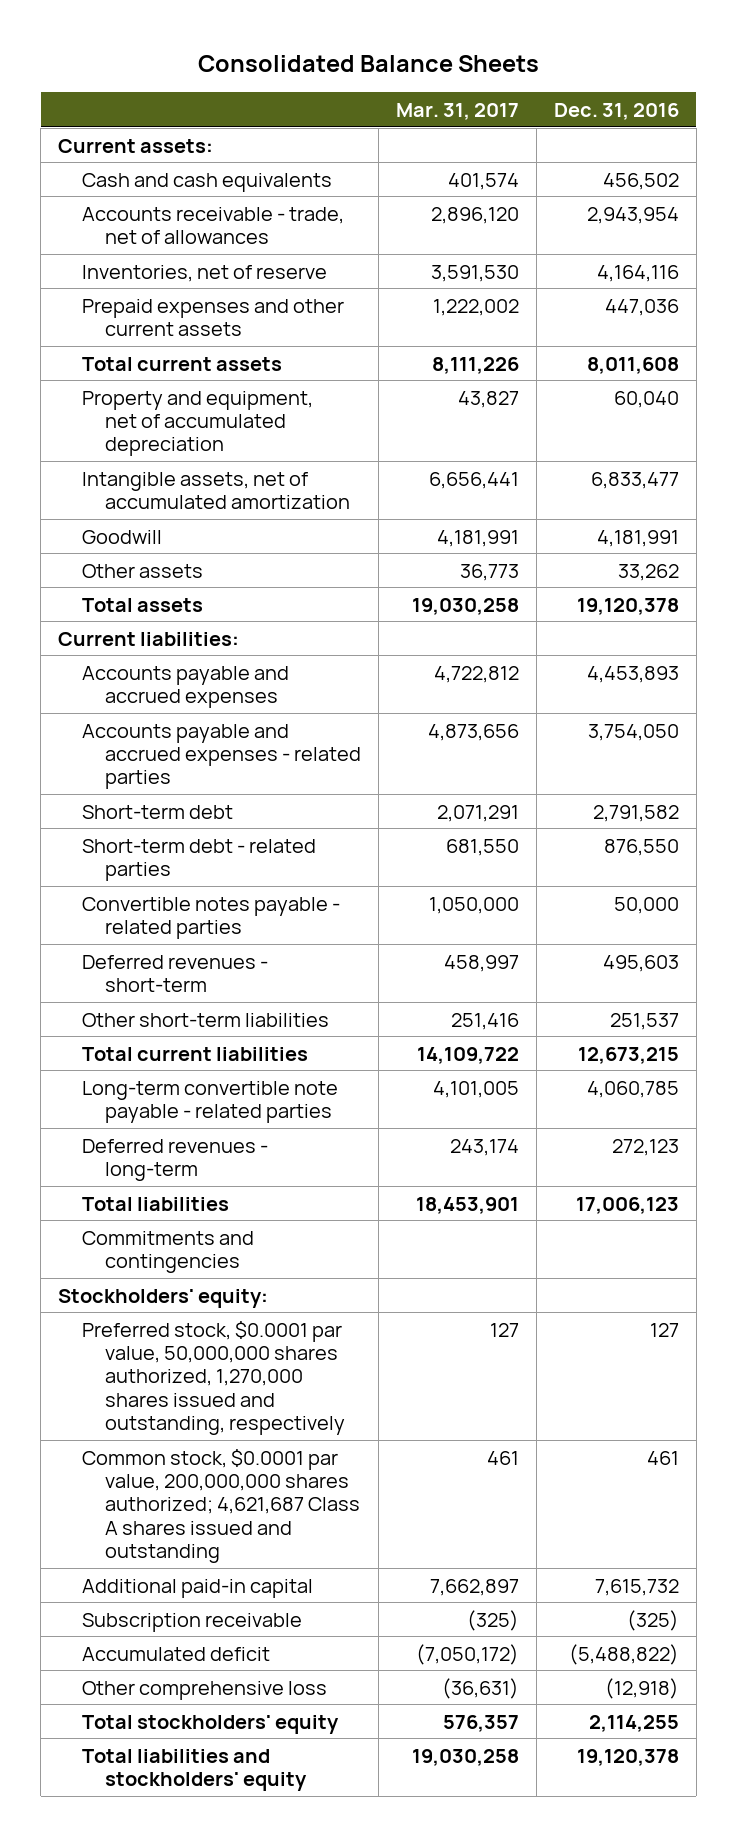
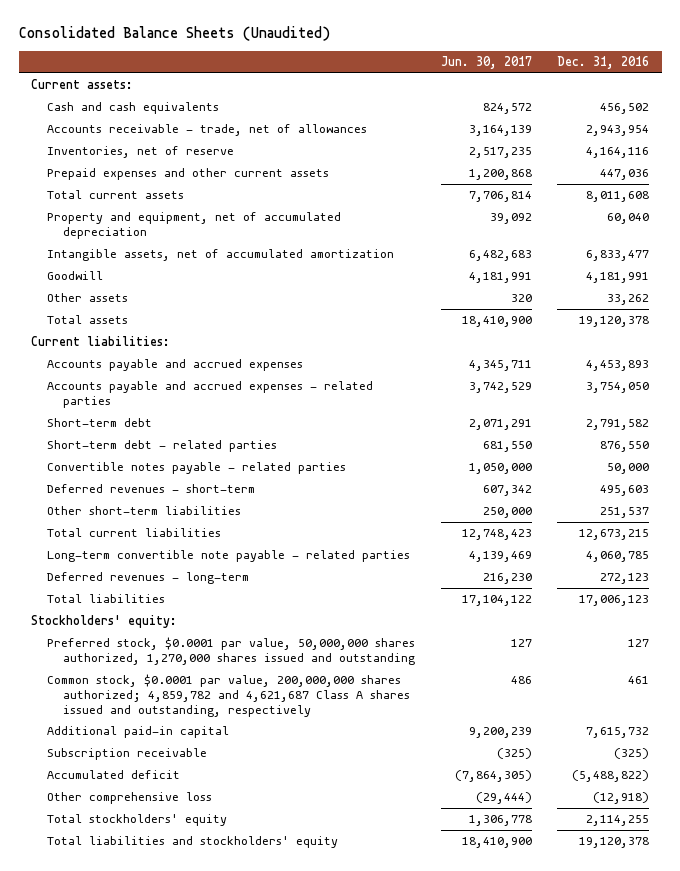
[197,55,539,73] Consolidated Balance Sheets -> [18,26,330,42] Consolidated Balance Sheets (Unaudited)
[395,102,519,120] Mar. 31, 2017 -> none
none -> [440,56,532,70] Jun. 30, 2017
[81,1230,254,1273] Commitments and contingencies -> none
[81,1320,345,1436] Preferred stock, $0.0001 par value, 50,000,000 shares authorized, 1,270,000 shares issued and outstanding, respectively -> [47,637,416,666] Preferred stock, $0.0001 par value, 50,000,000 shares authorized, 1,270,000 shares issued and outstanding
[81,1448,360,1564] Common stock, $0.0001 par value, 200,000,000 shares authorized; 4,621,687 Class A shares issued and outstanding -> [47,674,411,717] Common stock, $0.0001 par value, 200,000,000 shares authorized; 4,859,782 and 4,621,687 Class A shares issued and outstanding, respectively

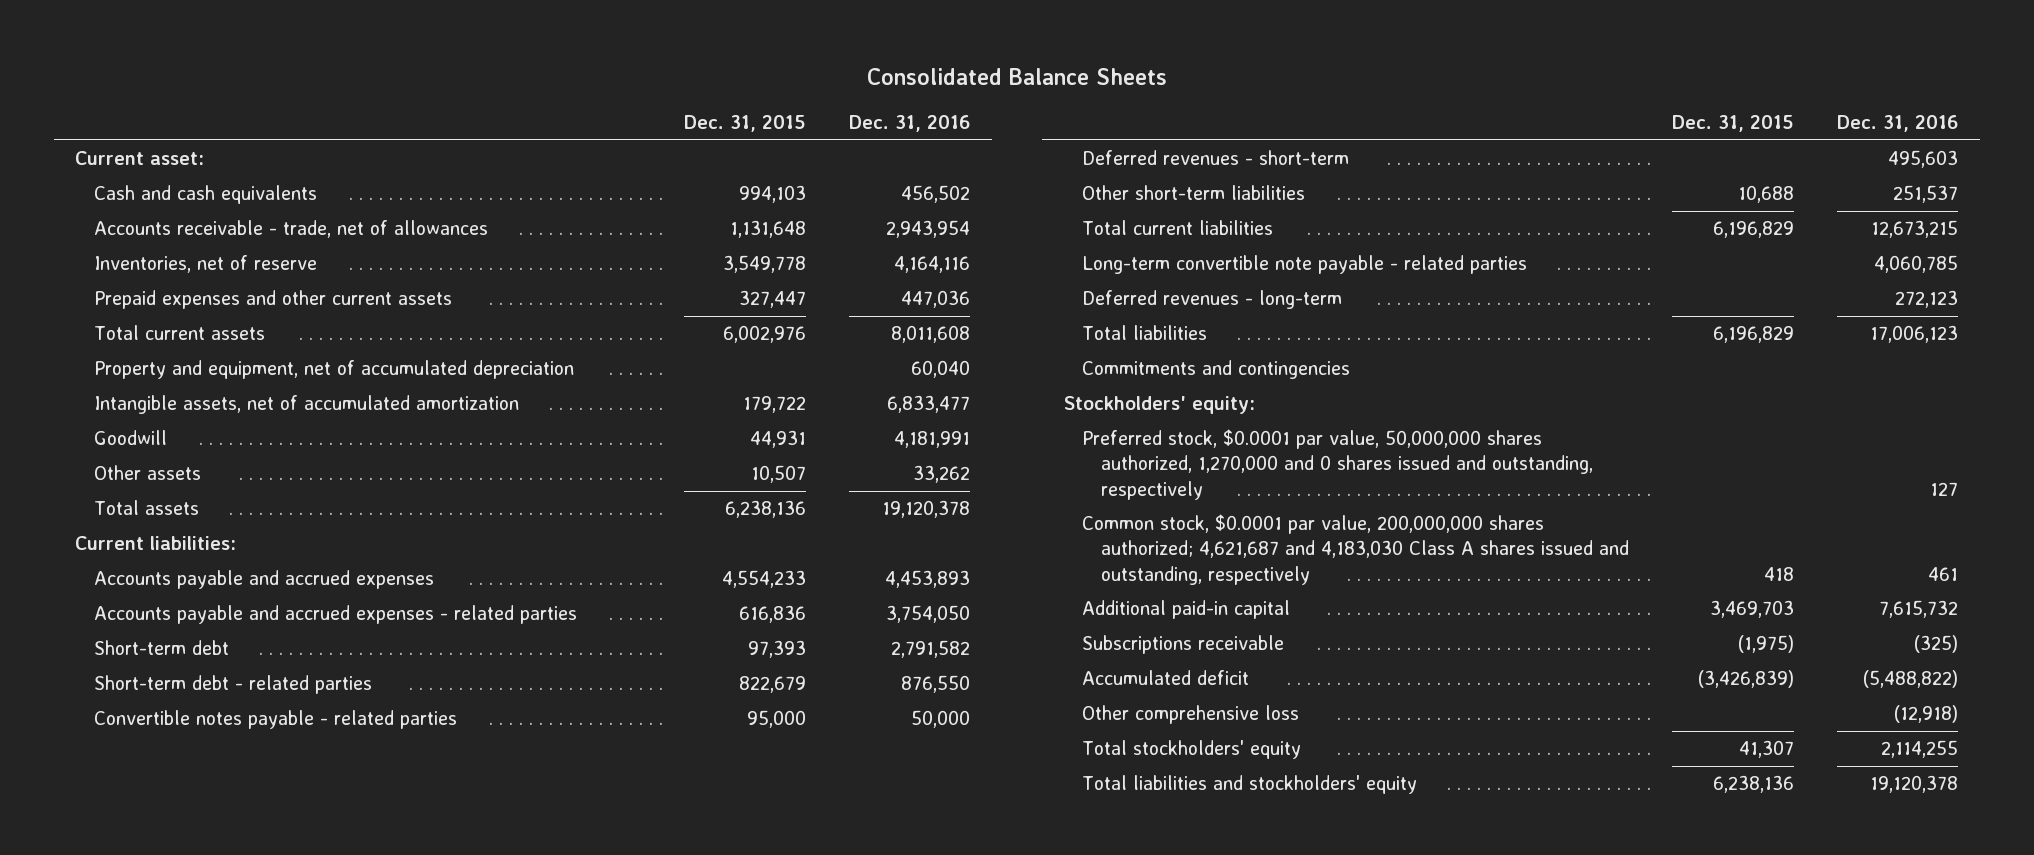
[18,26,330,42] Consolidated Balance Sheets (Unaudited) -> [866,67,1167,85] Consolidated Balance Sheets
[440,56,532,70] Jun. 30, 2017 -> none
none -> [684,115,807,133] Dec. 31, 2015
[31,79,134,90] Current assets: -> [75,151,205,166] Current asset:
none -> [1082,360,1351,380] Commitments and contingencies
[47,637,416,666] Preferred stock, $0.0001 par value, 50,000,000 shares authorized, 1,270,000 shares issued and outstanding -> [1082,429,1594,500] Preferred stock, $0.0001 par value, 50,000,000 shares authorized, 1,270,000 and 0 shares issued and outstanding, respectively
[47,674,411,717] Common stock, $0.0001 par value, 200,000,000 shares authorized; 4,859,782 and 4,621,687 Class A shares issued and outstanding, respectively -> [1082,514,1630,585] Common stock, $0.0001 par value, 200,000,000 shares authorized; 4,621,687 and 4,183,030 Class A shares issued and outstanding, respectively
[47,748,208,761] Subscription receivable -> [1082,635,1285,655] Subscriptions receivable

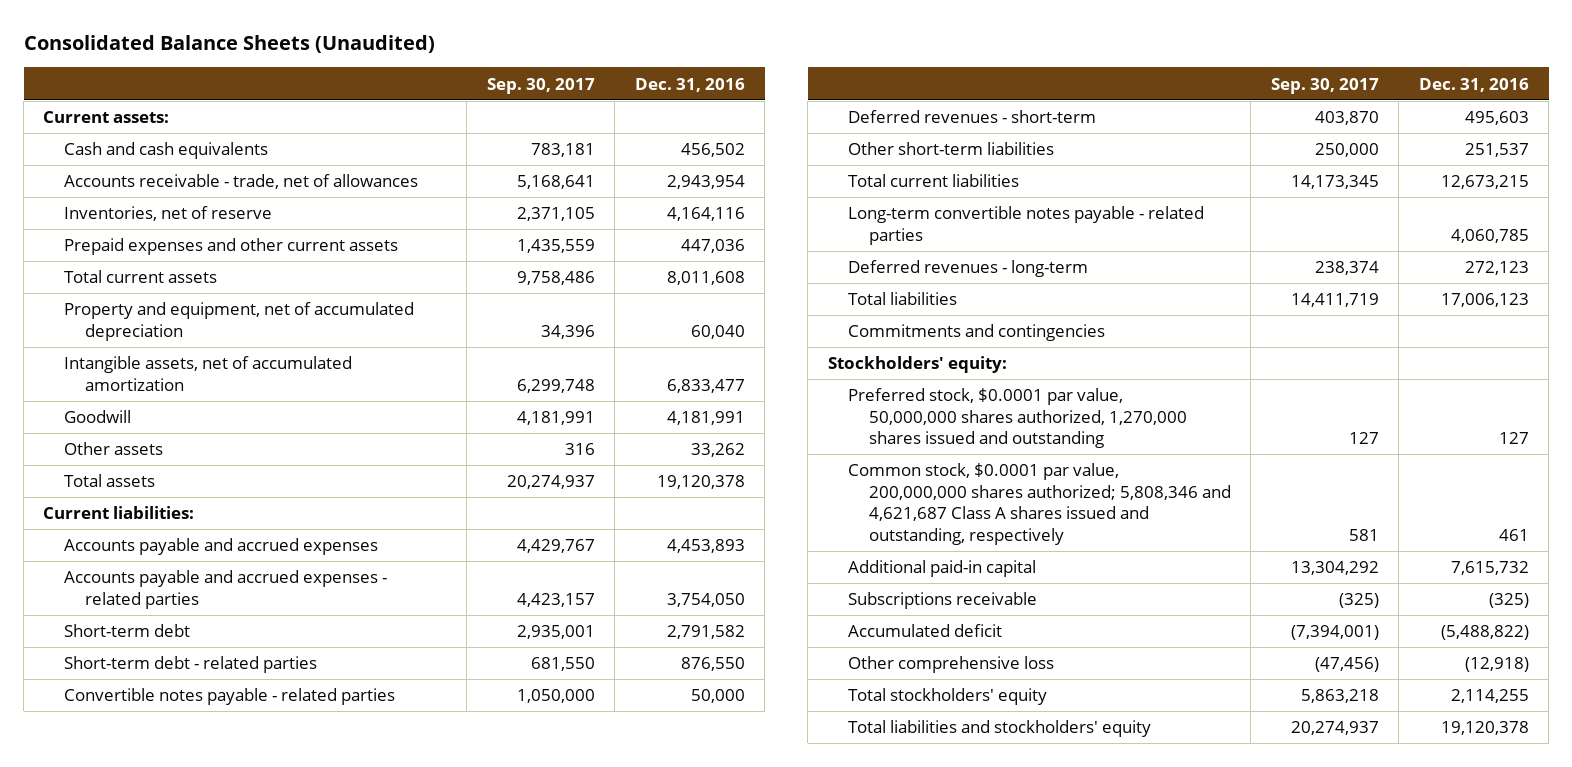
[866,67,1167,85] Consolidated Balance Sheets -> [23,35,435,54] Consolidated Balance Sheets (Unaudited)
[684,115,807,133] Dec. 31, 2015 -> none
none -> [486,77,595,94] Sep. 30, 2017
[75,151,205,166] Current asset: -> [43,111,170,124] Current assets:
[1082,255,1528,275] Long-term convertible note payable - related parties -> [848,206,1205,245] Long-term convertible notes payable - related parties
[1082,429,1594,500] Preferred stock, $0.0001 par value, 50,000,000 shares authorized, 1,270,000 and 0 shares issued and outstanding, respectively -> [848,388,1187,449] Preferred stock, $0.0001 par value, 50,000,000 shares authorized, 1,270,000 shares issued and outstanding
[1082,514,1630,585] Common stock, $0.0001 par value, 200,000,000 shares authorized; 4,621,687 and 4,183,030 Class A shares issued and outstanding, respectively -> [848,463,1231,545] Common stock, $0.0001 par value, 200,000,000 shares authorized; 5,808,346 and 4,621,687 Class A shares issued and outstanding, respectively

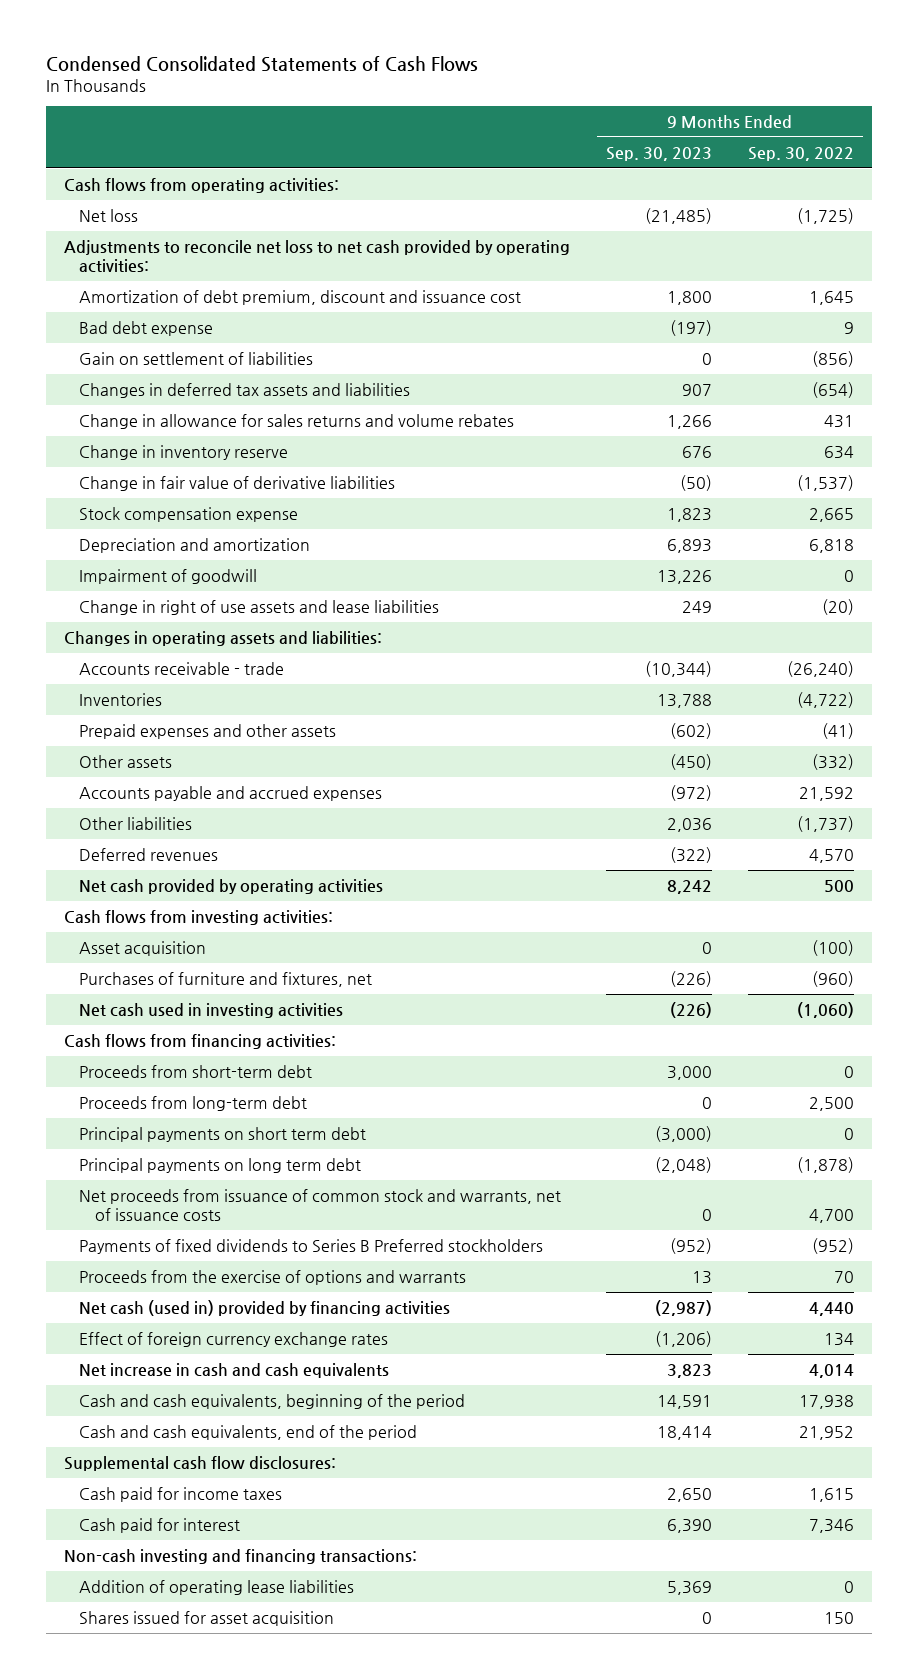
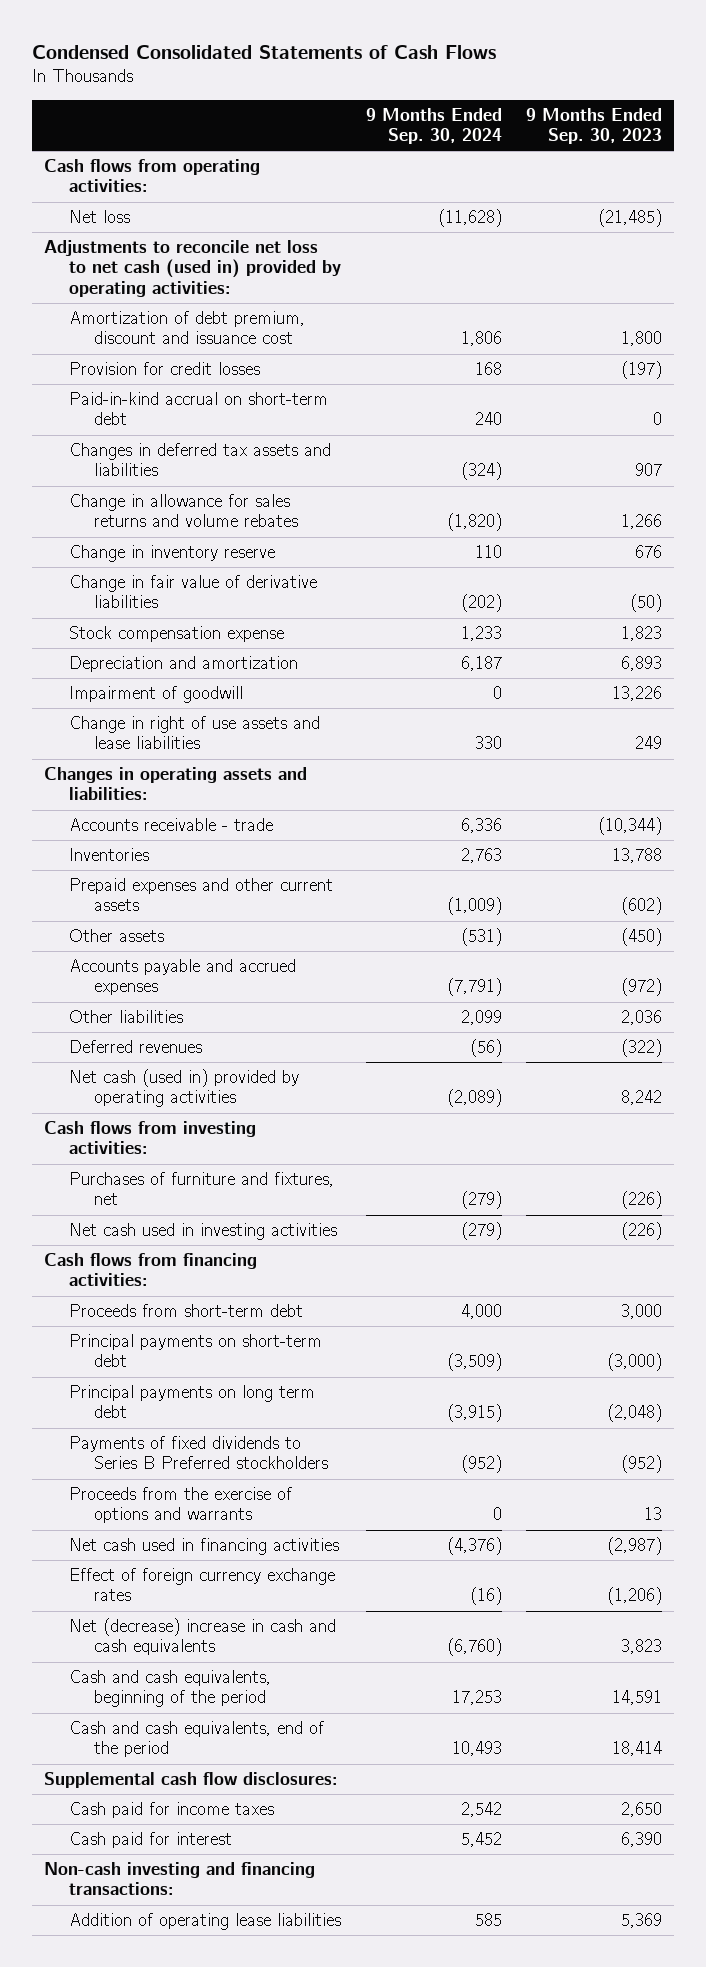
[747,146,854,161] Sep. 30, 2022 -> none
none -> [365,107,502,145] 9 Months Ended Sep. 30, 2024
[63,239,570,274] Adjustments to reconcile net loss to net cash provided by operating activities: -> [44,240,342,297] Adjustments to reconcile net loss to net cash (used in) provided by operating activities:
[79,351,314,365] Gain on settlement of liabilities -> none
[79,320,214,336] Bad debt expense -> [69,362,261,376] Provision for credit losses
none -> [69,392,329,426] Paid-in-kind accrual on short-term debt
[79,723,337,739] Prepaid expenses and other assets -> [69,878,334,912] Prepaid expenses and other current assets
[79,878,384,894] Net cash provided by operating activities -> [69,1069,300,1108] Net cash (used in) provided by operating activities
[79,940,207,956] Asset acquisition -> none
[79,1095,308,1111] Proceeds from long-term debt -> none
[79,1126,367,1142] Principal payments on short term debt -> [69,1334,323,1368] Principal payments on short-term debt
[79,1188,562,1222] Net proceeds from issuance of common stock and warrants, net of issuance costs -> none
[79,1299,451,1316] Net cash (used in) provided by financing activities -> [69,1538,340,1556] Net cash used in financing activities
[79,1362,390,1378] Net increase in cash and cash equivalents -> [69,1618,337,1656] Net (decrease) increase in cash and cash equivalents
[79,1610,335,1626] Shares issued for asset acquisition -> none

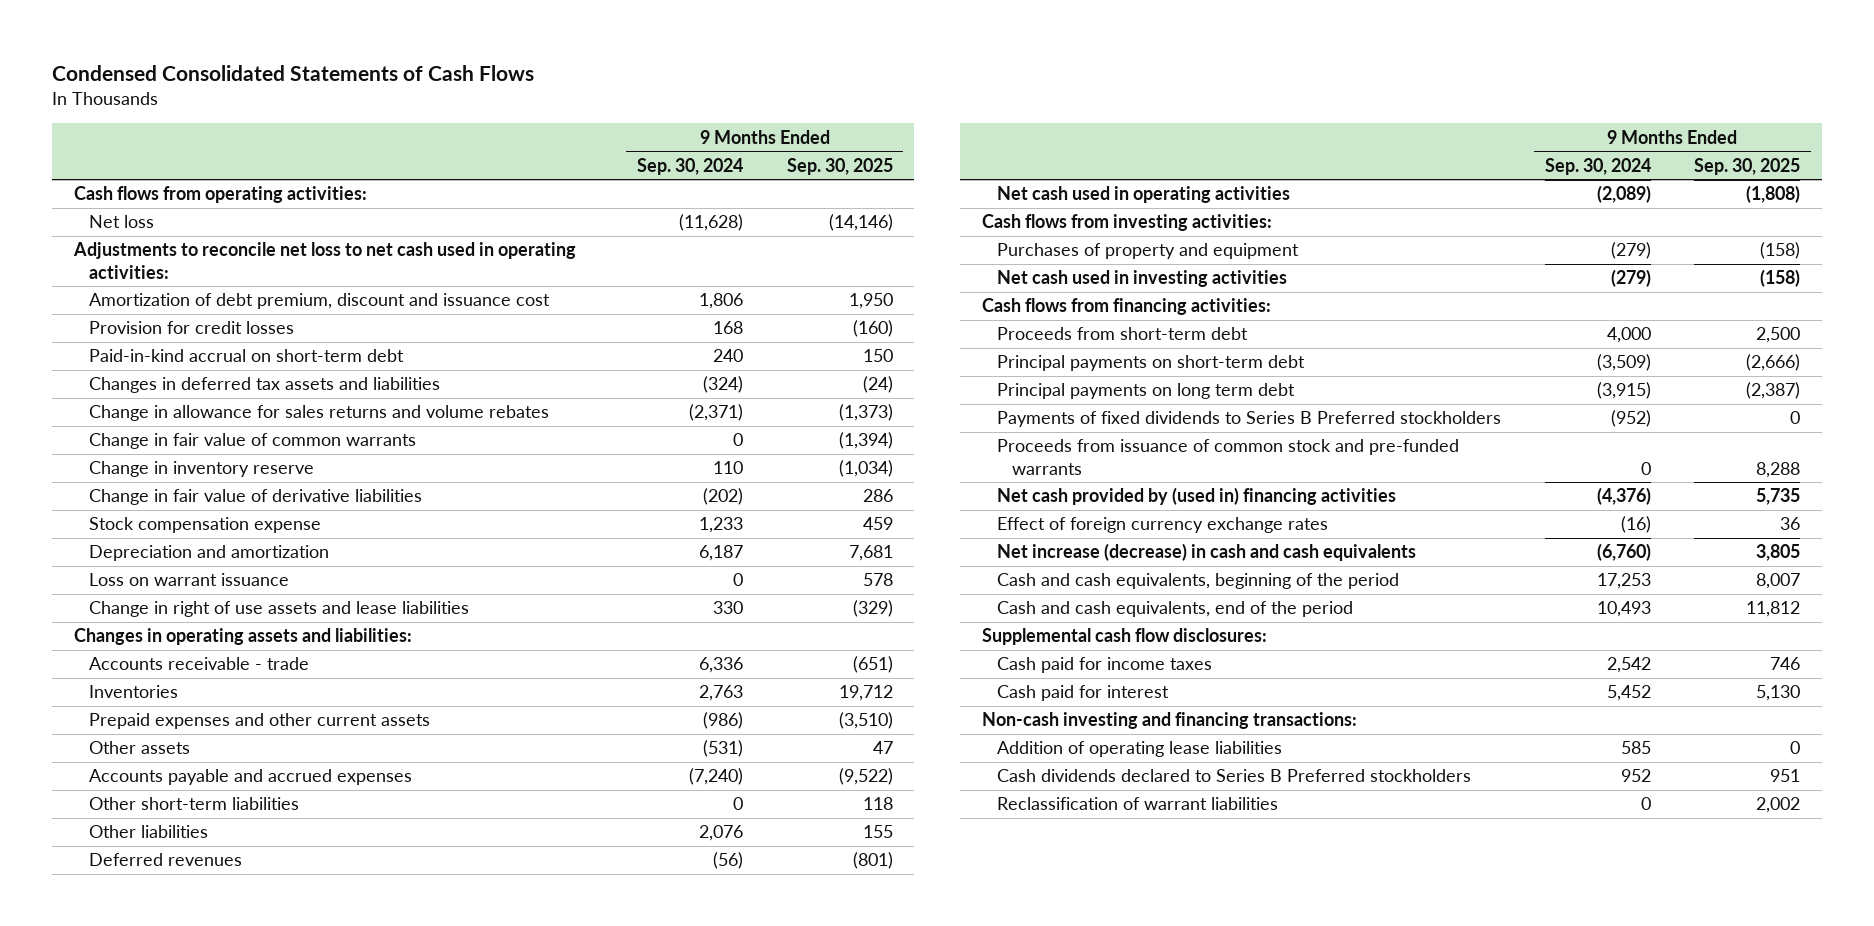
[526,107,663,145] 9 Months Ended Sep. 30, 2023 -> none
none -> [786,157,893,175] Sep. 30, 2025
[44,240,342,297] Adjustments to reconcile net loss to net cash (used in) provided by operating activities: -> [73,242,577,279] Adjustments to reconcile net loss to net cash used in operating activities:
[446,513,502,532] (1,820) -> [688,404,743,422] (2,371)
none -> [89,433,417,450] Change in fair value of common warrants
[69,686,244,704] Impairment of goodwill -> none
none -> [89,573,290,587] Loss on warrant issuance
[446,897,502,916] (1,009) -> [702,712,743,730] (986)
[446,978,502,997] (7,791) -> [688,768,743,786] (7,240)
none -> [89,797,300,811] Other short-term liabilities
[460,1010,502,1026] 2,099 -> [698,825,743,842] 2,076
[69,1069,300,1108] Net cash (used in) provided by operating activities -> [996,186,1290,204] Net cash used in operating activities
[69,1172,335,1206] Purchases of furniture and fixtures, net -> [996,243,1299,260] Purchases of property and equipment
[69,1487,293,1524] Proceeds from the exercise of options and warrants -> none
none -> [996,439,1459,475] Proceeds from issuance of common stock and pre-funded warrants
[69,1538,340,1556] Net cash used in financing activities -> [996,487,1396,506] Net cash provided by (used in) financing activities
[69,1618,337,1656] Net (decrease) increase in cash and cash equivalents -> [996,543,1416,562] Net increase (decrease) in cash and cash equivalents
none -> [996,769,1471,783] Cash dividends declared to Series B Preferred stockholders
none -> [996,797,1278,811] Reclassification of warrant liabilities

